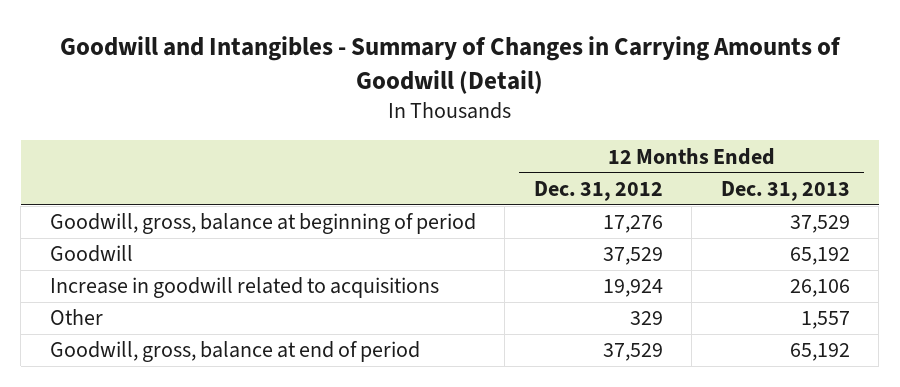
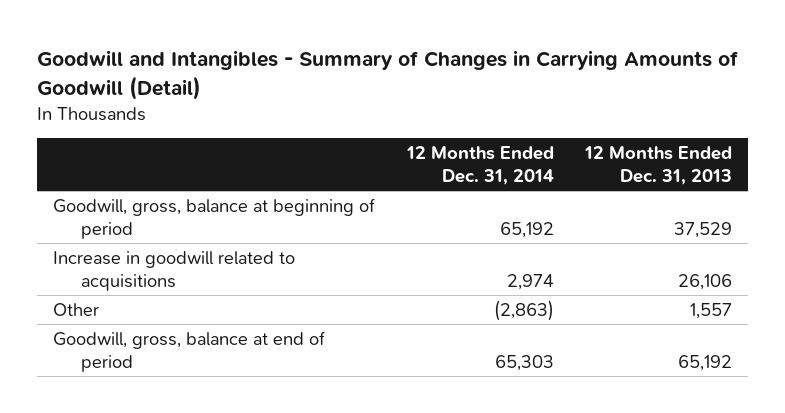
[533,180,663,201] Dec. 31, 2012 -> none
none -> [405,145,554,186] 12 Months Ended Dec. 31, 2014
[49,245,133,263] Goodwill -> none

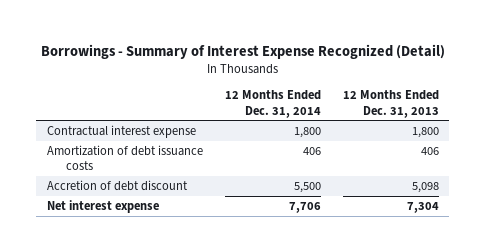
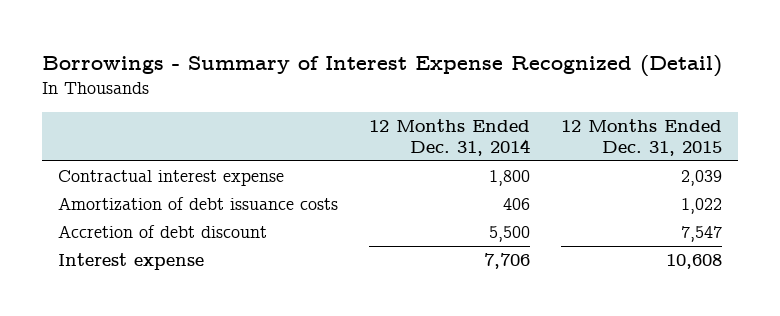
[342,90,439,118] 12 Months Ended Dec. 31, 2013 -> none
none -> [561,118,723,156] 12 Months Ended Dec. 31, 2015
[47,200,160,214] Net interest expense -> [57,253,204,271] Interest expense

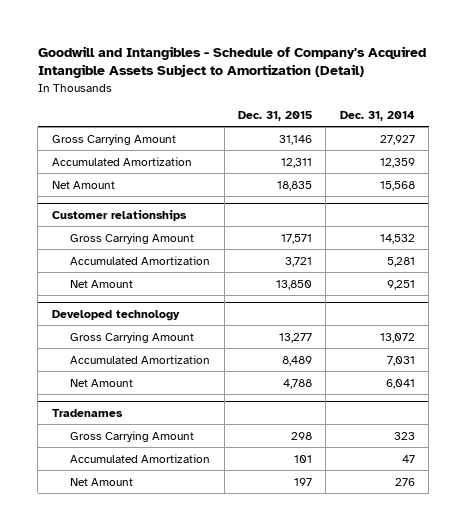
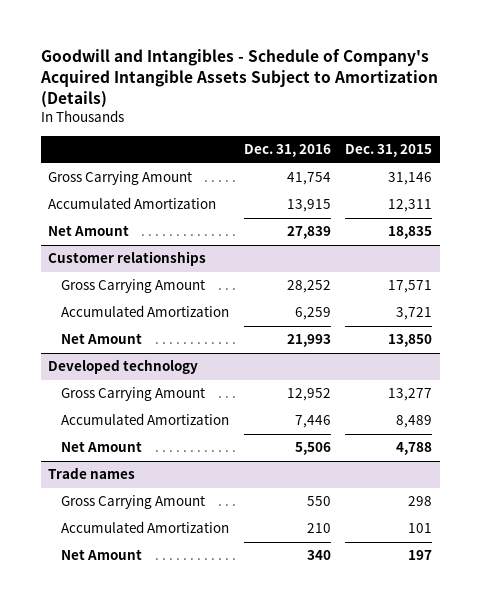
[37,45,426,79] Goodwill and Intangibles - Schedule of Company's Acquired Intangible Assets Subject to Amortization (Detail) -> [39,48,438,108] Goodwill and Intangibles - Schedule of Company's Acquired Intangible Assets Subject to Amortization (Details)
[339,111,415,122] Dec. 31, 2014 -> none
none -> [243,144,331,158] Dec. 31, 2016
[51,408,123,417] Tradenames -> [48,467,136,480] Trade names

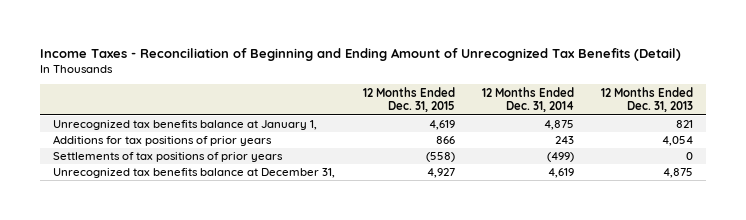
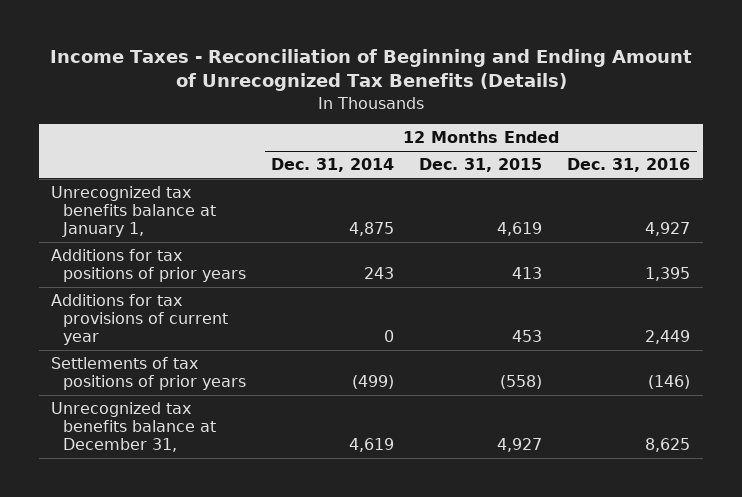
[39,47,681,61] Income Taxes - Reconciliation of Beginning and Ending Amount of Unrecognized Tax Benefits (Detail) -> [49,49,692,92] Income Taxes - Reconciliation of Beginning and Ending Amount of Unrecognized Tax Benefits (Details)
[600,86,693,113] 12 Months Ended Dec. 31, 2013 -> none
none -> [567,158,691,173] Dec. 31, 2016
[435,136,455,145] 866 -> [512,267,543,280] 413
none -> [51,294,229,346] Additions for tax provisions of current year

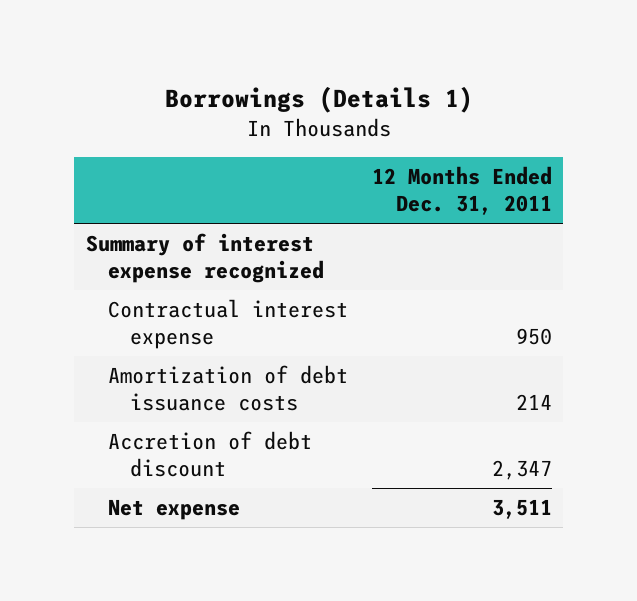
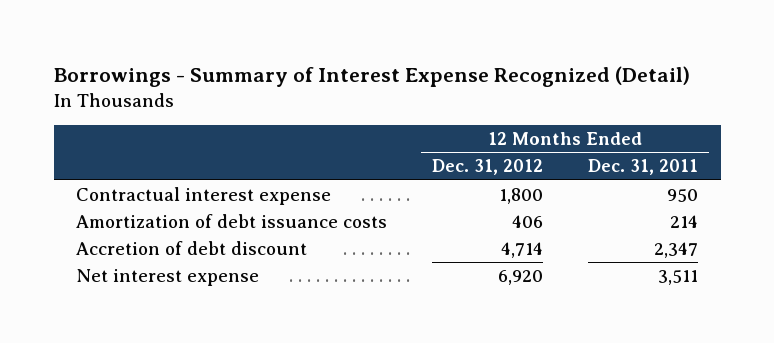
[164,86,473,114] Borrowings (Details 1) -> [53,65,690,87] Borrowings - Summary of Interest Expense Recognized (Detail)
none -> [432,159,544,176] Dec. 31, 2012
[85,232,324,283] Summary of interest expense recognized -> none
[107,498,240,520] Net expense -> [76,268,260,286] Net interest expense

